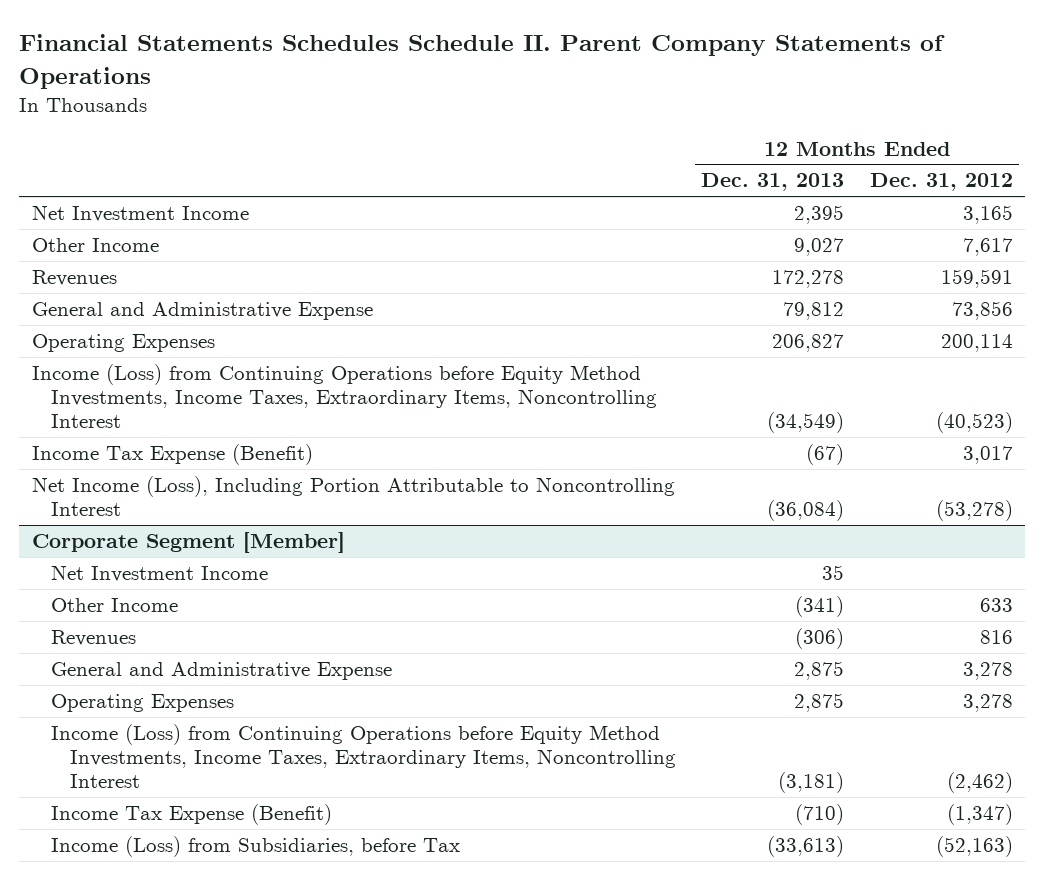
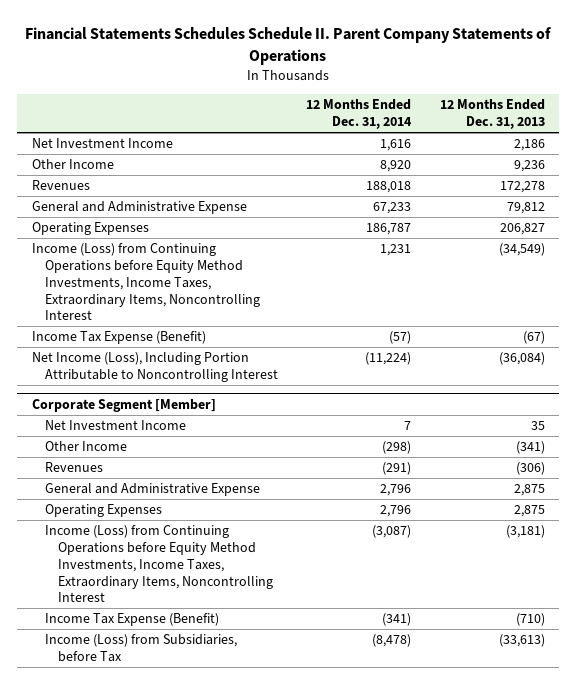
[869,173,1013,192] Dec. 31, 2012 -> none
none -> [306,99,413,130] 12 Months Ended Dec. 31, 2014
[794,205,845,225] 2,395 -> [514,139,546,152] 2,186
[794,238,845,257] 9,027 -> [514,160,546,173] 9,236

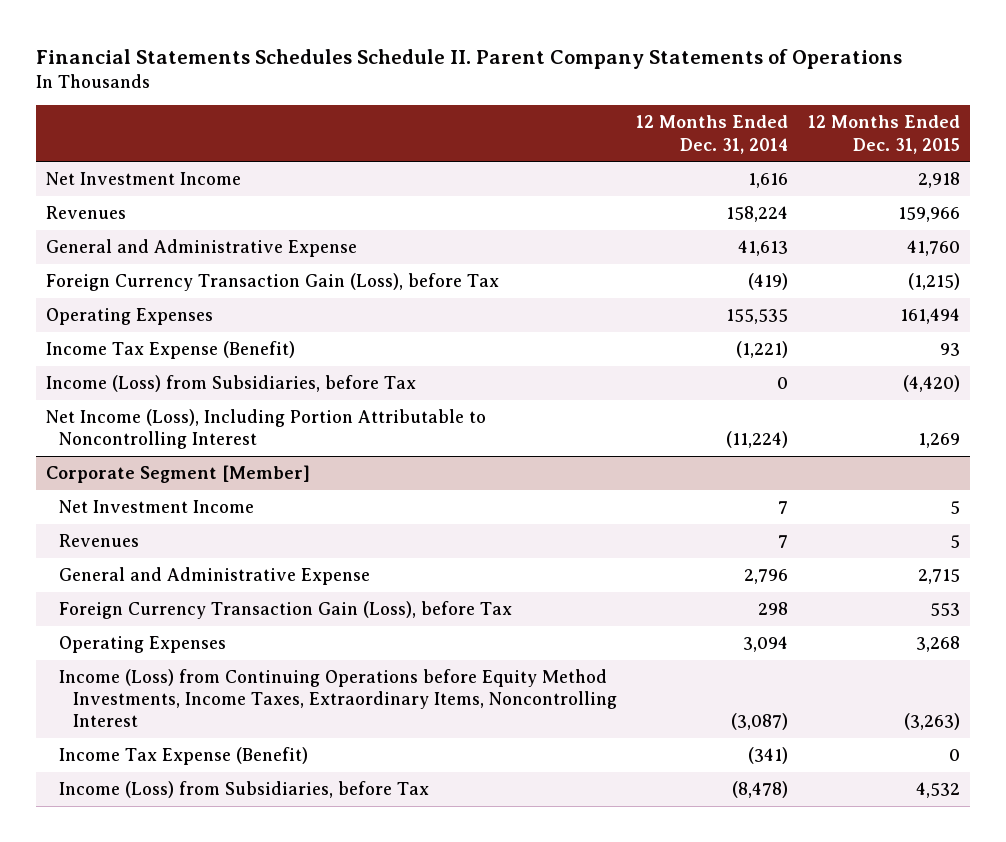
[440,99,546,130] 12 Months Ended Dec. 31, 2013 -> none
none -> [808,115,961,154] 12 Months Ended Dec. 31, 2015
[31,159,114,170] Other Income -> none
[31,243,260,321] Income (Loss) from Continuing Operations before Equity Method Investments, Income Taxes, Extraordinary Items, Noncontrolling Interest -> none
[366,181,412,194] 188,018 -> [726,206,789,223] 158,224
[373,202,412,215] 67,233 -> [738,240,789,257] 41,613
none -> [45,273,499,292] Foreign Currency Transaction Gain (Loss), before Tax
[366,223,412,236] 186,787 -> [726,309,789,325] 155,535
[389,331,412,345] (57) -> [736,341,789,359] (1,221)
none -> [45,375,416,393] Income (Loss) from Subsidiaries, before Tax
[44,441,127,452] Other Income -> none
[382,462,412,476] (291) -> [778,535,789,549] 7
none -> [59,601,513,620] Foreign Currency Transaction Gain (Loss), before Tax
[380,505,412,518] 2,796 -> [743,636,789,653] 3,094

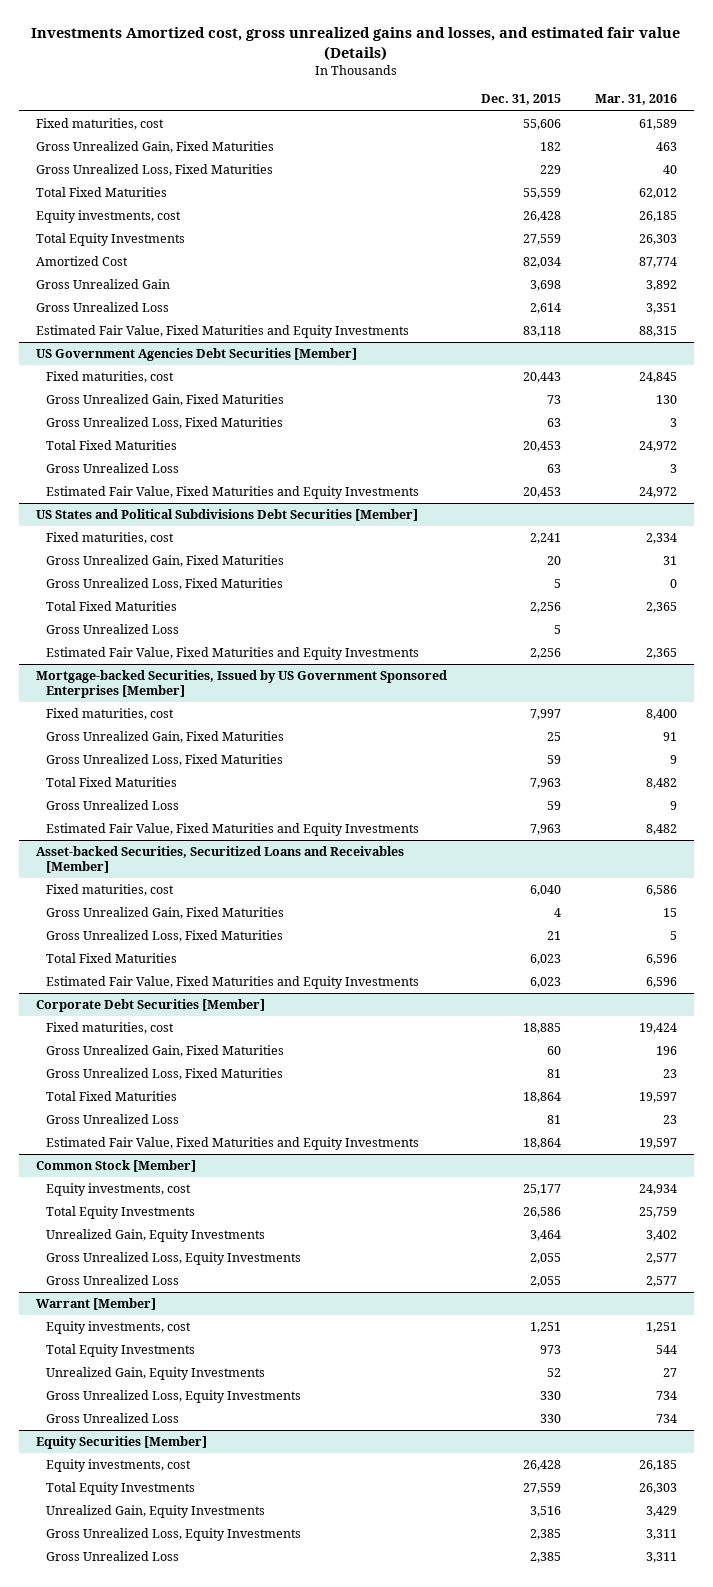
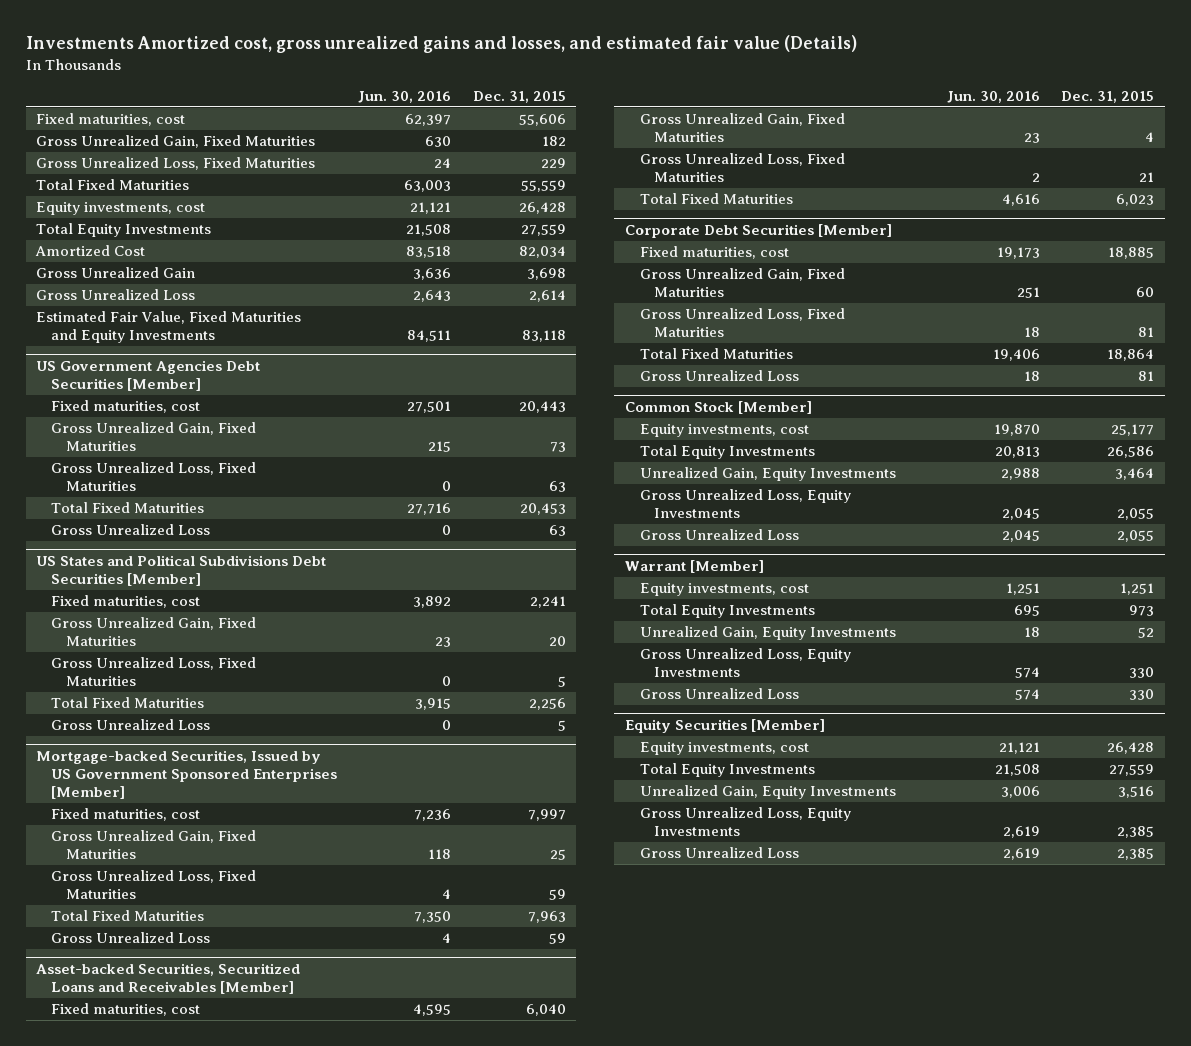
[595,94,678,106] Mar. 31, 2016 -> none
none -> [358,90,452,103] Jun. 30, 2016
[45,486,419,500] Estimated Fair Value, Fixed Maturities and Equity Investments -> none
[45,647,419,661] Estimated Fair Value, Fixed Maturities and Equity Investments -> none
[45,823,419,837] Estimated Fair Value, Fixed Maturities and Equity Investments -> none
[45,976,419,990] Estimated Fair Value, Fixed Maturities and Equity Investments -> none
[45,1137,419,1151] Estimated Fair Value, Fixed Maturities and Equity Investments -> none

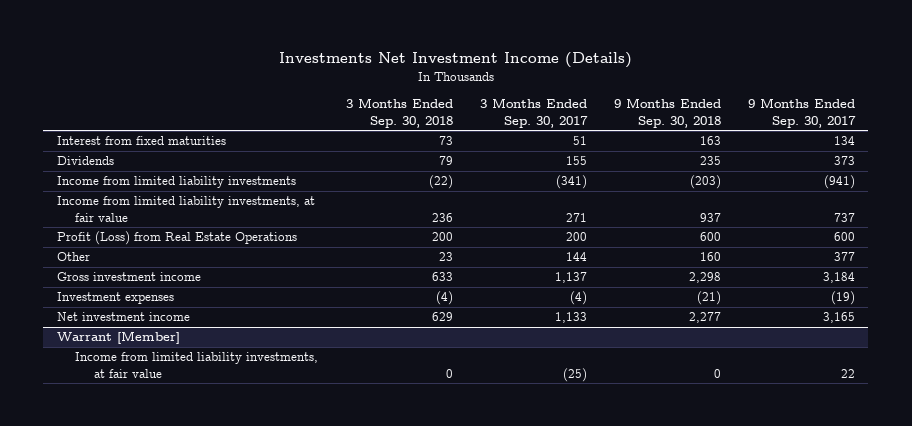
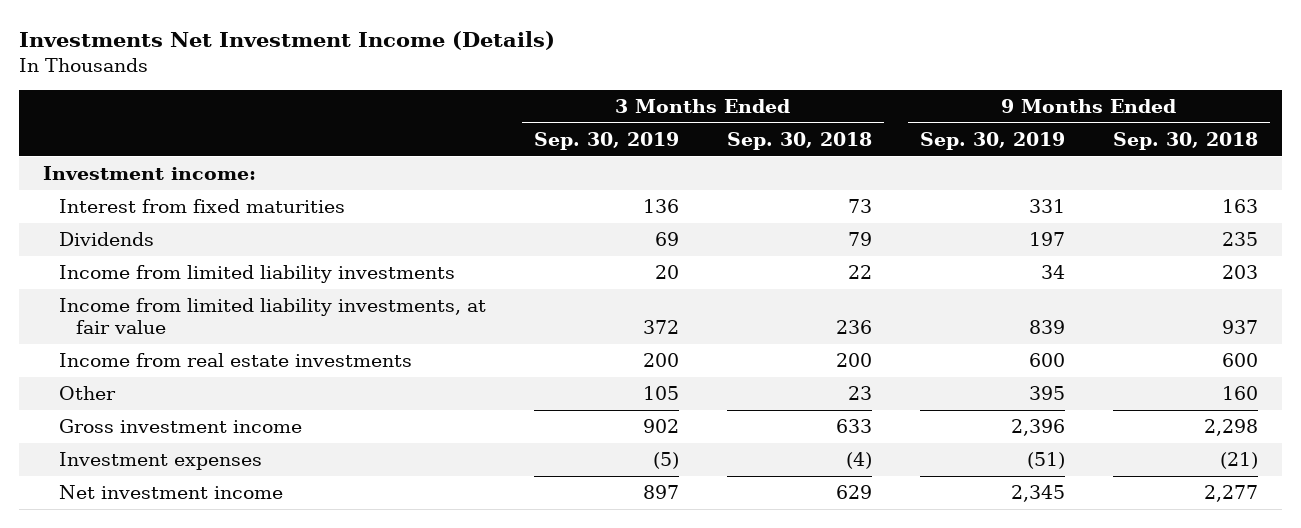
[479,98,588,128] 3 Months Ended Sep. 30, 2017 -> none
[747,98,856,128] 9 Months Ended Sep. 30, 2017 -> none
none -> [534,131,680,150] Sep. 30, 2019
none -> [920,131,1066,150] Sep. 30, 2019
none -> [42,166,256,181] Investment income:
[428,175,453,190] (22) -> [848,265,873,280] 22
[689,175,721,190] (203) -> [1221,265,1258,280] 203
[56,231,297,246] Profit (Loss) from Real Estate Operations -> [59,353,413,368] Income from real estate investments
[56,331,180,345] Warrant [Member] -> none
[75,352,319,378] Income from limited liability investments, at fair value -> none

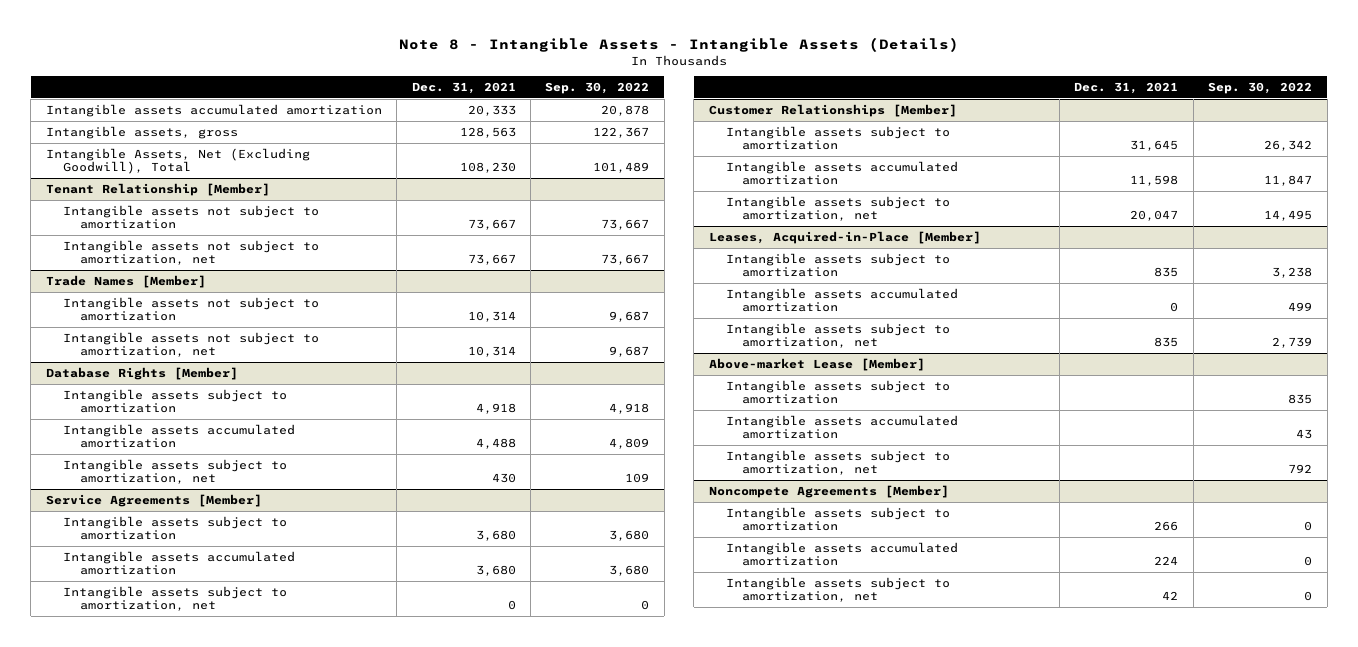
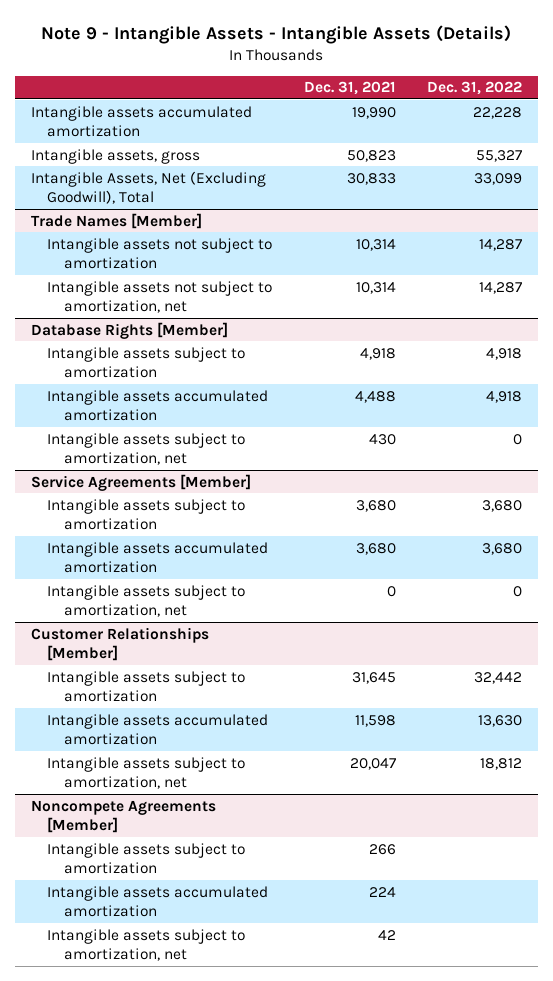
[398,36,959,52] Note 8 - Intangible Assets - Intangible Assets (Details) -> [41,25,512,45] Note 9 - Intangible Assets - Intangible Assets (Details)
[545,82,650,95] Sep. 30, 2022 -> none
none -> [427,81,523,96] Dec. 31, 2022
[45,182,270,196] Tenant Relationship [Member] -> none
[62,204,319,230] Intangible assets not subject to amortization -> none
[62,239,319,266] Intangible assets not subject to amortization, net -> none
[467,104,516,116] 20,333 -> [351,106,396,119] 19,990
[459,126,516,138] 128,563 -> [346,149,396,162] 50,823
[459,162,516,174] 108,230 -> [346,172,396,185] 30,833
[708,230,981,244] Leases, Acquired-in-Place [Member] -> none
[725,252,950,278] Intangible assets subject to amortization -> none
[725,287,958,313] Intangible assets accumulated amortization -> none
[725,322,950,349] Intangible assets subject to amortization, net -> none
[708,357,925,371] Above-market Lease [Member] -> none
[725,379,950,405] Intangible assets subject to amortization -> none
[725,414,958,440] Intangible assets accumulated amortization -> none
[725,449,950,476] Intangible assets subject to amortization, net -> none

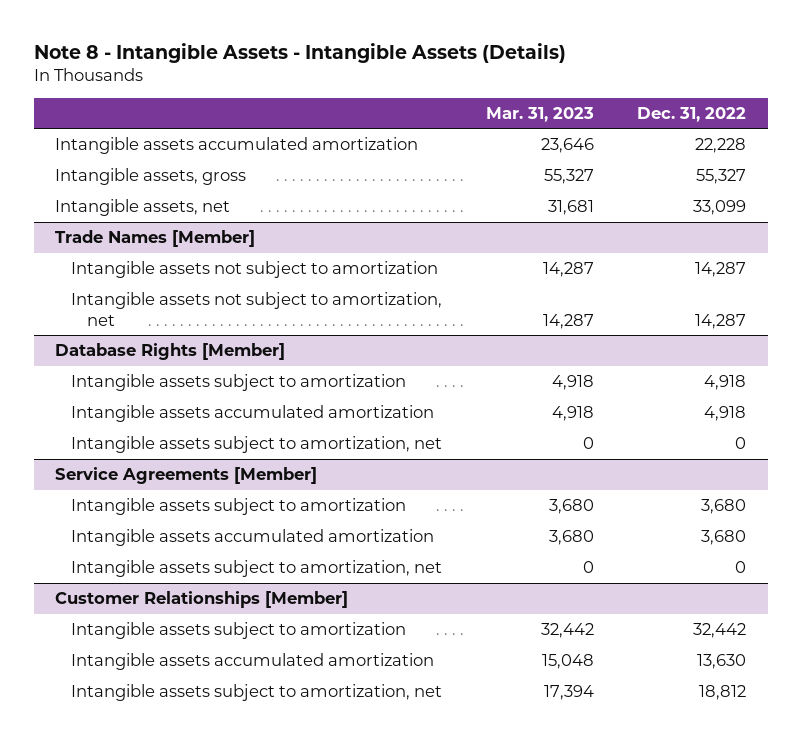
[41,25,512,45] Note 9 - Intangible Assets - Intangible Assets (Details) -> [33,43,566,64] Note 8 - Intangible Assets - Intangible Assets (Details)
[303,81,396,96] Dec. 31, 2021 -> none
none -> [485,106,594,122] Mar. 31, 2023
[30,170,266,205] Intangible Assets, Net (Excluding Goodwill), Total -> [55,199,231,217] Intangible assets, net
[30,799,216,834] Noncompete Agreements [Member] -> none
[47,842,246,875] Intangible assets subject to amortization -> none
[47,885,269,918] Intangible assets accumulated amortization -> none
[47,928,246,962] Intangible assets subject to amortization, net -> none

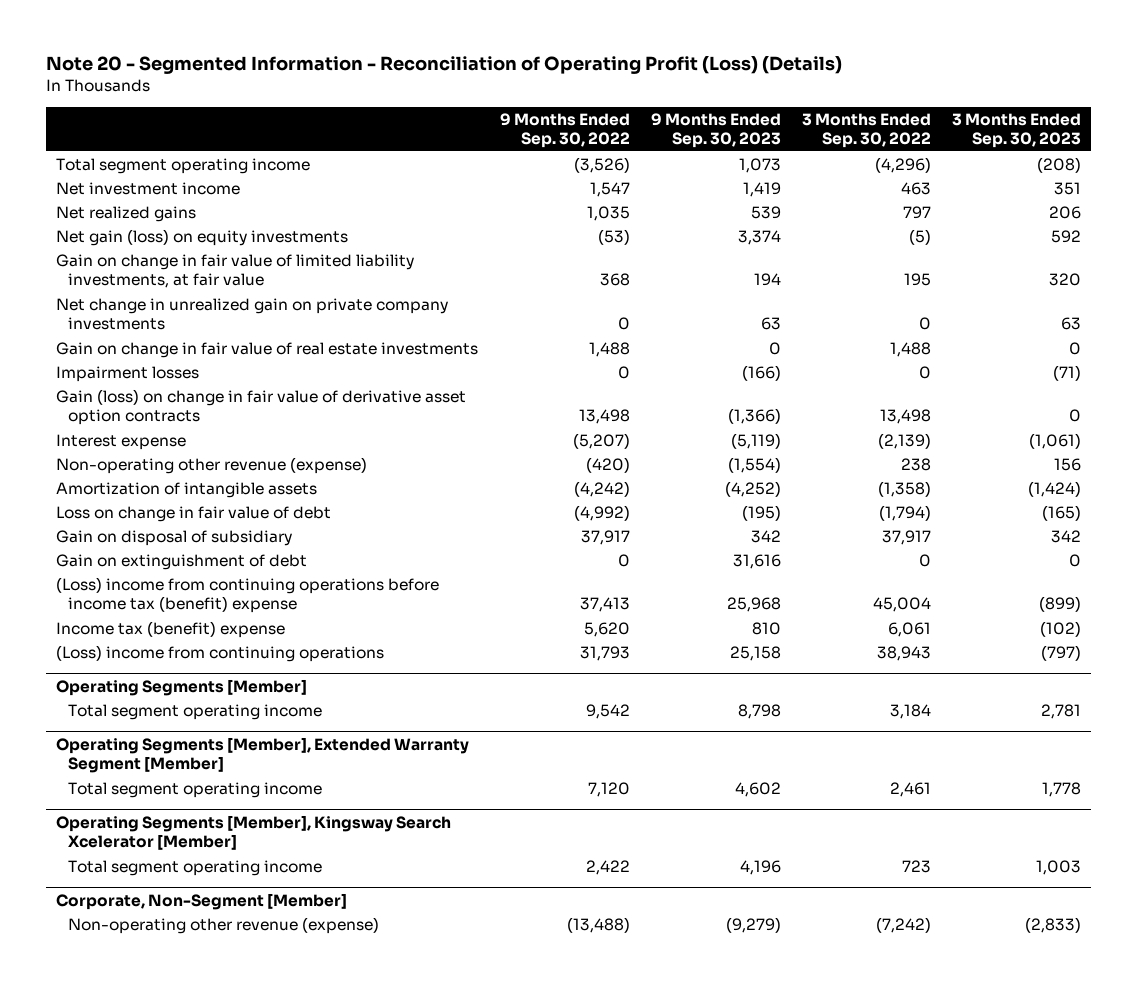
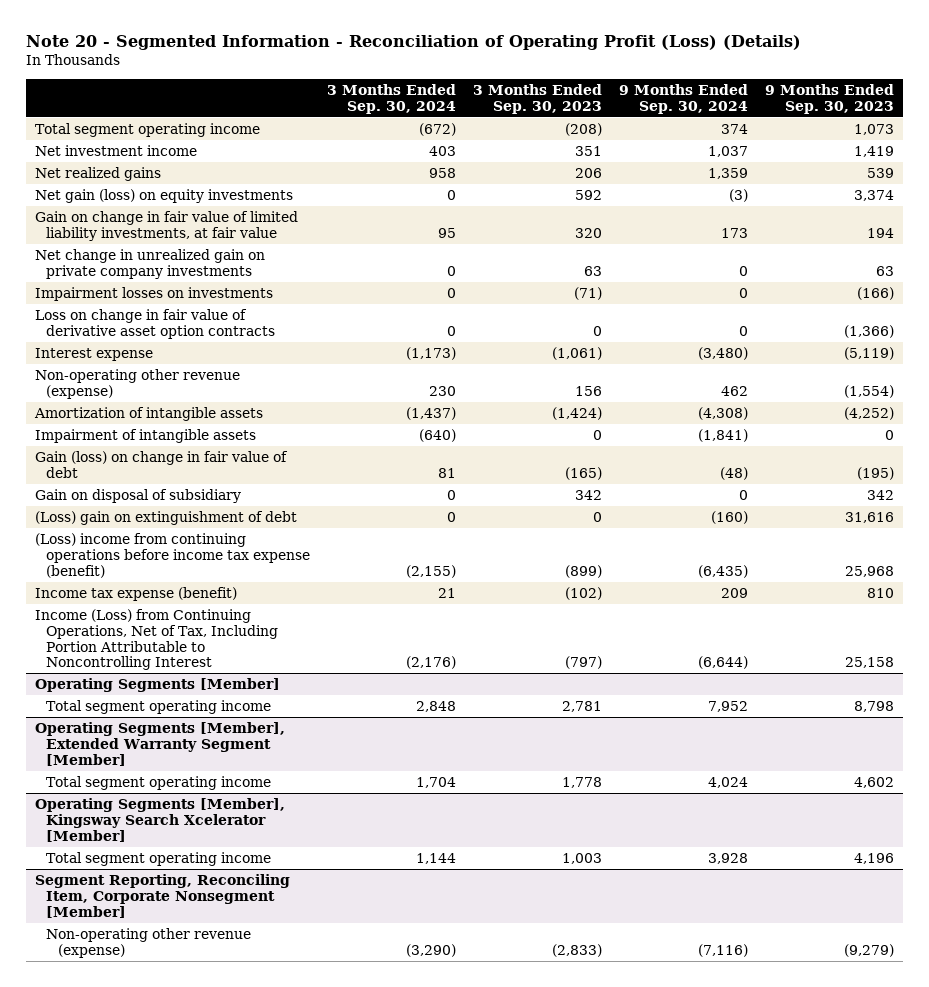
[499,112,630,149] 9 Months Ended Sep. 30, 2022 -> none
[801,112,931,149] 3 Months Ended Sep. 30, 2022 -> none
none -> [327,84,457,114] 3 Months Ended Sep. 30, 2024
none -> [619,84,749,114] 9 Months Ended Sep. 30, 2024
[56,341,479,358] Gain on change in fair value of real estate investments -> none
[56,365,200,382] Impairment losses -> [34,287,273,302] Impairment losses on investments
[56,388,467,426] Gain (loss) on change in fair value of derivative asset option contracts -> [34,309,276,339] Loss on change in fair value of derivative asset option contracts
none -> [34,429,256,444] Impairment of intangible assets
[56,505,332,522] Loss on change in fair value of debt -> [34,451,288,478] Gain (loss) on change in fair value of debt
[56,553,308,570] Gain on extinguishment of debt -> [34,511,297,526] (Loss) gain on extinguishment of debt
[56,576,440,614] (Loss) income from continuing operations before income tax (benefit) expense -> [34,533,311,578] (Loss) income from continuing operations before income tax expense (benefit)
[56,620,286,638] Income tax (benefit) expense -> [34,587,237,602] Income tax expense (benefit)
[56,644,385,662] (Loss) income from continuing operations -> [34,609,279,671] Income (Loss) from Continuing Operations, Net of Tax, Including Portion Attributable to Noncontrolling Interest
[56,892,348,910] Corporate, Non-Segment [Member] -> [34,874,290,918] Segment Reporting, Reconciling Item, Corporate Nonsegment [Member]

